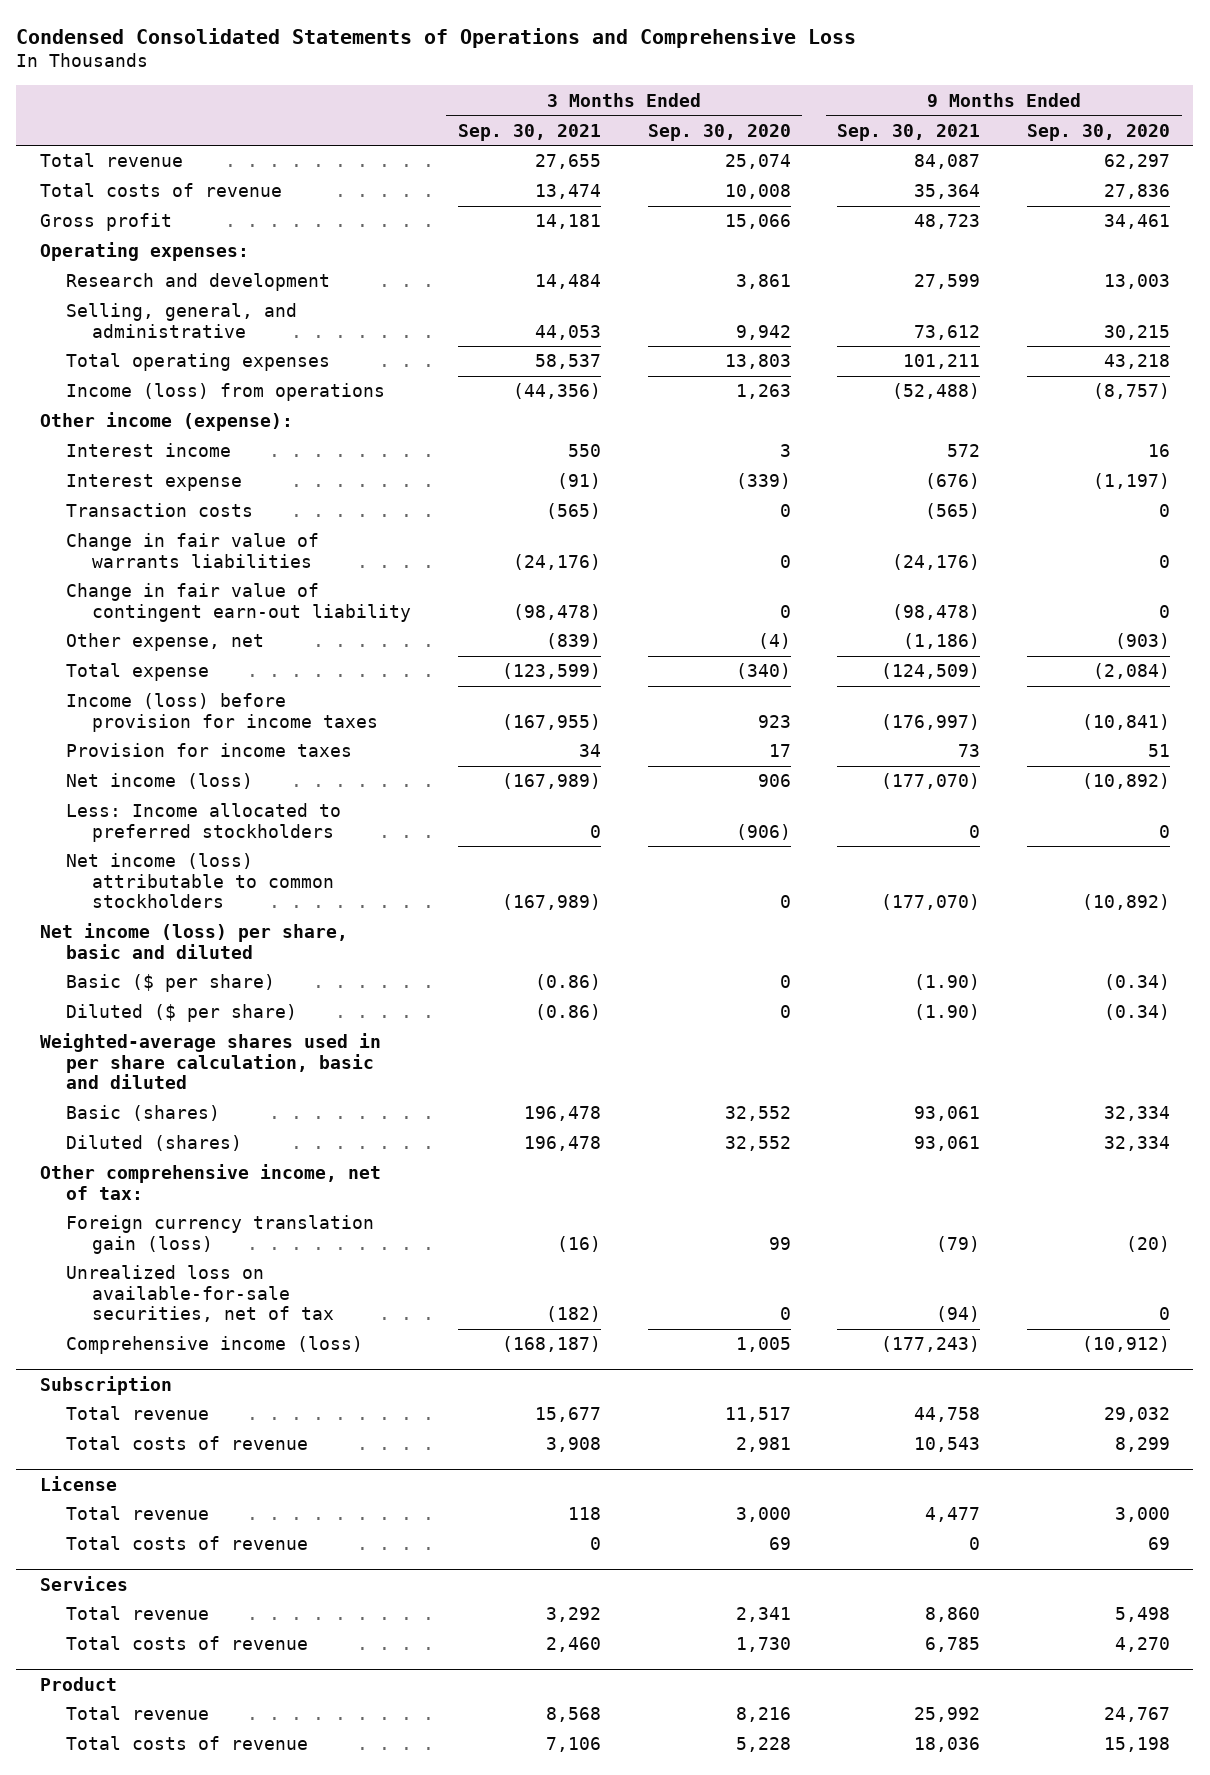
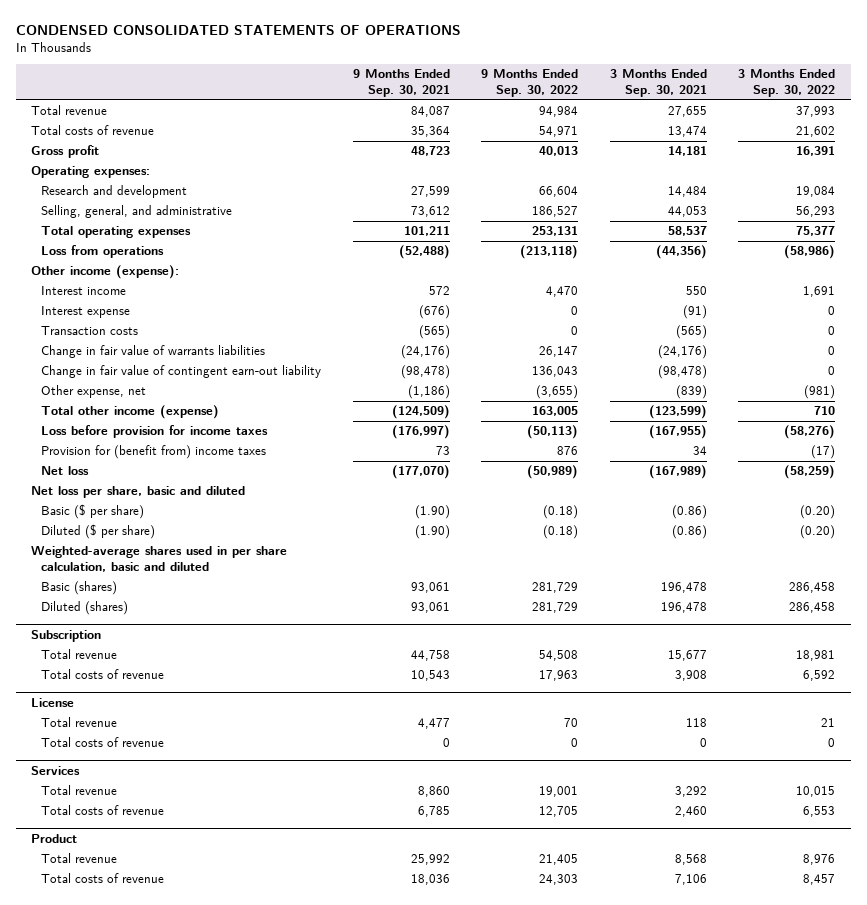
[16,27,857,48] Condensed Consolidated Statements of Operations and Comprehensive Loss -> [15,24,461,35] CONDENSED CONSOLIDATED STATEMENTS OF OPERATIONS
[647,123,791,141] Sep. 30, 2020 -> none
[1027,123,1171,141] Sep. 30, 2020 -> none
none -> [481,69,579,98] 9 Months Ended Sep. 30, 2022
none -> [738,69,836,98] 3 Months Ended Sep. 30, 2022
[65,383,385,402] Income (loss) from operations -> [41,245,165,259] Loss from operations
[65,803,341,842] Less: Income allocated to preferred stockholders -> none
[65,853,335,908] Net income (loss) attributable to common stockholders -> none
[65,663,209,682] Total expense -> [41,405,220,420] Total other income (expense)
[65,693,379,732] Income (loss) before provision for income taxes -> [41,425,269,439] Loss before provision for income taxes
[65,743,352,758] Provision for income taxes -> [41,445,267,460] Provision for (benefit from) income taxes
[65,773,253,790] Net income (loss) -> [41,466,90,476] Net loss
[39,923,348,959] Net income (loss) per share, basic and diluted -> [31,486,246,499] Net loss per share, basic and diluted
[39,1164,381,1200] Other comprehensive income, net of tax: -> none
[65,1215,374,1254] Foreign currency translation gain (loss) -> none
[65,1265,335,1322] Unrealized loss on available-for-sale securities, net of tax -> none
[65,1336,363,1355] Comprehensive income (loss) -> none

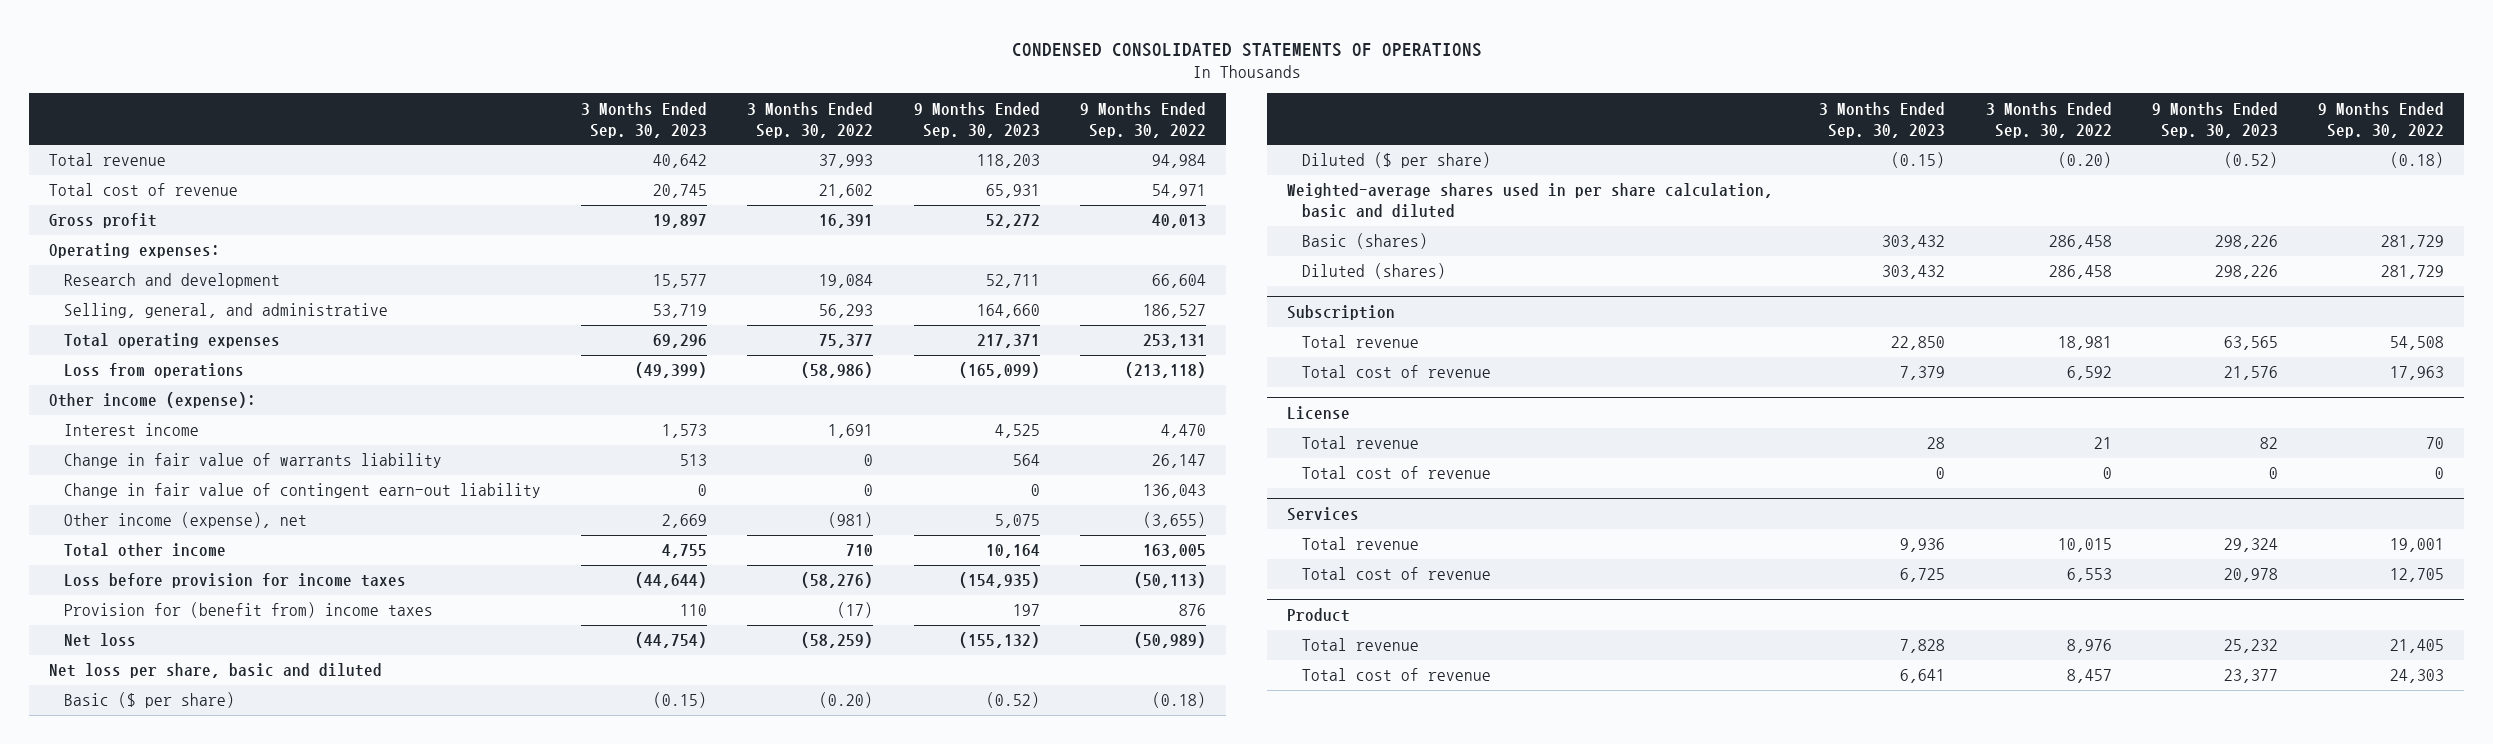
[352,69,450,98] 9 Months Ended Sep. 30, 2021 -> none
[609,69,707,98] 3 Months Ended Sep. 30, 2021 -> none
none -> [581,101,708,138] 3 Months Ended Sep. 30, 2023
none -> [913,101,1040,138] 9 Months Ended Sep. 30, 2023
[31,125,155,136] Total costs of revenue -> [49,183,239,197] Total cost of revenue
[41,306,131,319] Interest expense -> none
[41,326,139,336] Transaction costs -> none
[41,345,266,359] Change in fair value of warrants liabilities -> [64,453,443,469] Change in fair value of warrants liability
[41,385,147,399] Other expense, net -> [64,512,308,529] Other income (expense), net
[41,405,220,420] Total other income (expense) -> [64,543,227,558] Total other income
[41,669,165,680] Total costs of revenue -> [1302,365,1492,379] Total cost of revenue
[41,737,165,748] Total costs of revenue -> [1302,466,1492,480] Total cost of revenue
[41,805,165,816] Total costs of revenue -> [1302,567,1492,581] Total cost of revenue
[41,873,165,884] Total costs of revenue -> [1302,668,1492,682] Total cost of revenue

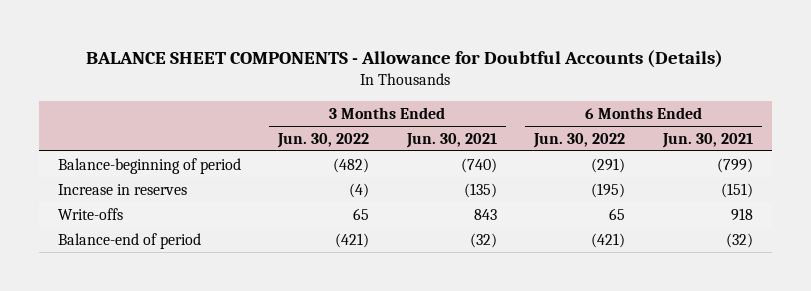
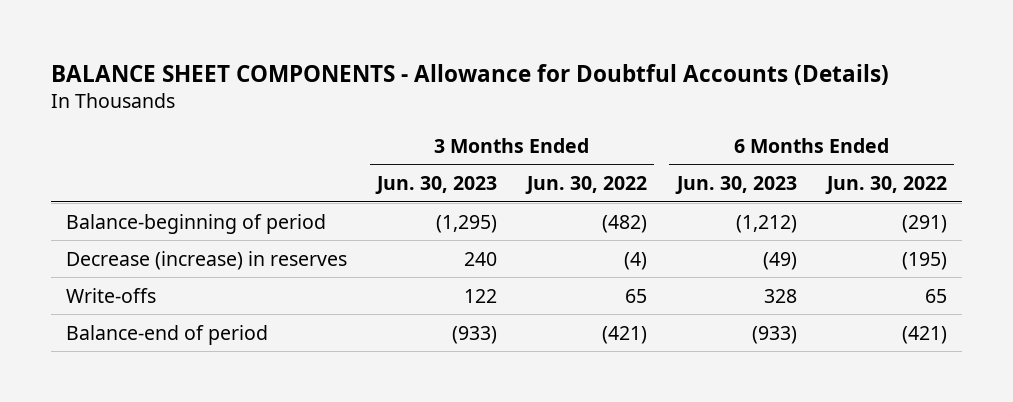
[405,132,497,148] Jun. 30, 2021 -> none
[661,132,753,148] Jun. 30, 2021 -> none
none -> [375,176,498,195] Jun. 30, 2023
none -> [674,176,797,195] Jun. 30, 2023
[57,183,187,195] Increase in reserves -> [66,250,348,270] Decrease (increase) in reserves

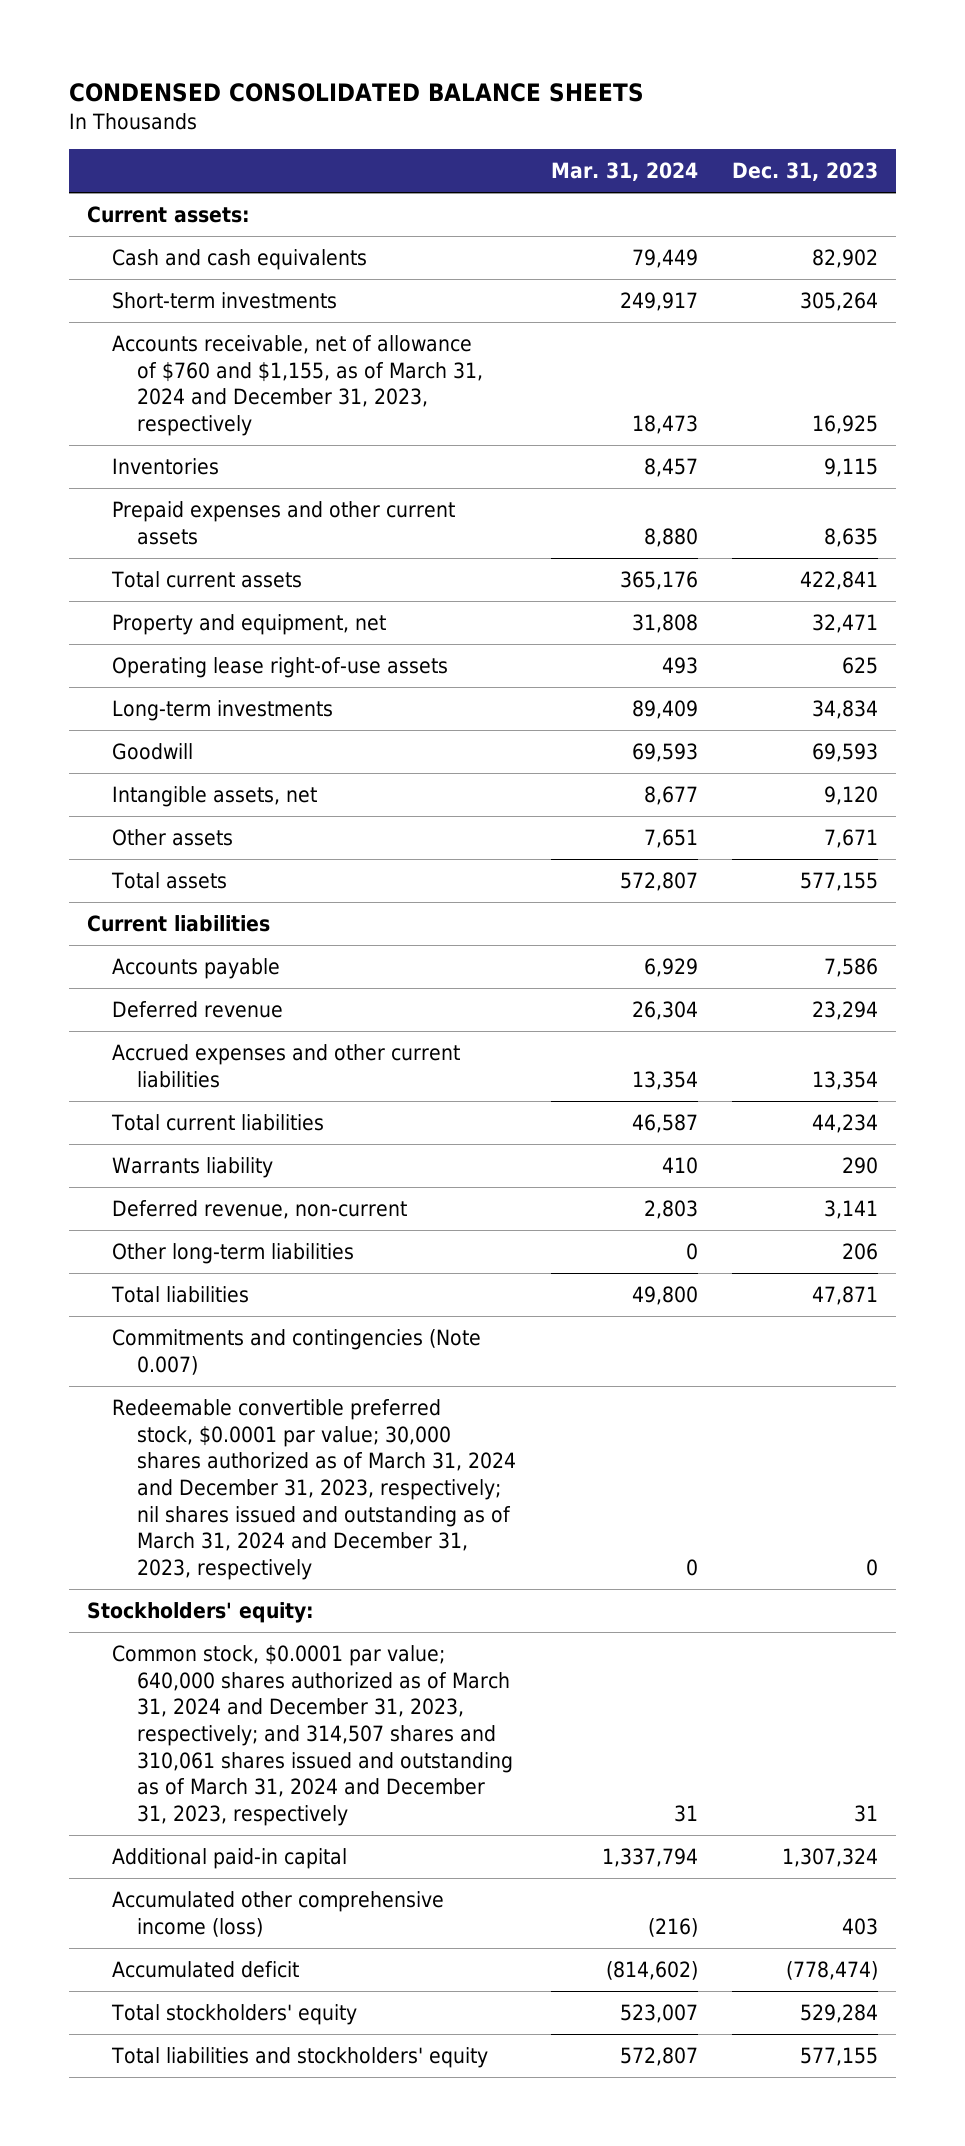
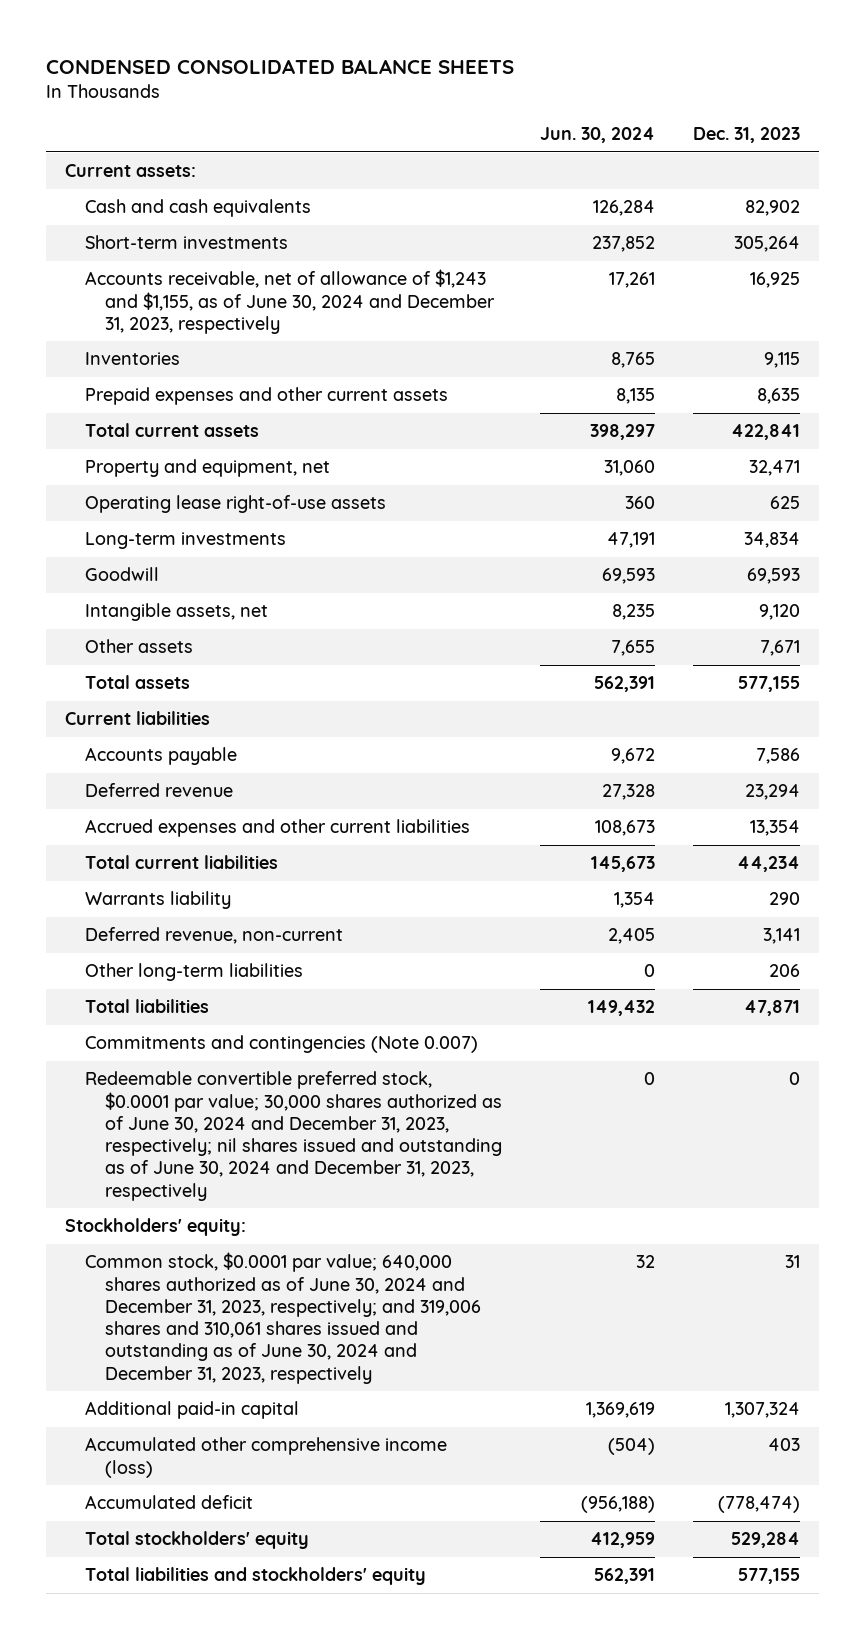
[550,162,698,182] Mar. 31, 2024 -> none
none -> [540,127,656,144] Jun. 30, 2024
[111,334,484,436] Accounts receivable, net of allowance of $760 and $1,155, as of March 31, 2024 and December 31, 2023, respectively -> [85,269,496,334] Accounts receivable, net of allowance of $1,243 and $1,155, as of June 30, 2024 and December 31, 2023, respectively
[111,1398,517,1580] Redeemable convertible preferred stock, $0.0001 par value; 30,000 shares authorized as of March 31, 2024 and December 31, 2023, respectively; nil shares issued and outstanding as of March 31, 2024 and December 31, 2023, respectively -> [85,1071,503,1201] Redeemable convertible preferred stock, $0.0001 par value; 30,000 shares authorized as of June 30, 2024 and December 31, 2023, respectively; nil shares issued and outstanding as of June 30, 2024 and December 31, 2023, respectively
[111,1644,514,1826] Common stock, $0.0001 par value; 640,000 shares authorized as of March 31, 2024 and December 31, 2023, respectively; and 314,507 shares and 310,061 shares issued and outstanding as of March 31, 2024 and December 31, 2023, respectively -> [85,1252,482,1384] Common stock, $0.0001 par value; 640,000 shares authorized as of June 30, 2024 and December 31, 2023, respectively; and 319,006 shares and 310,061 shares issued and outstanding as of June 30, 2024 and December 31, 2023, respectively

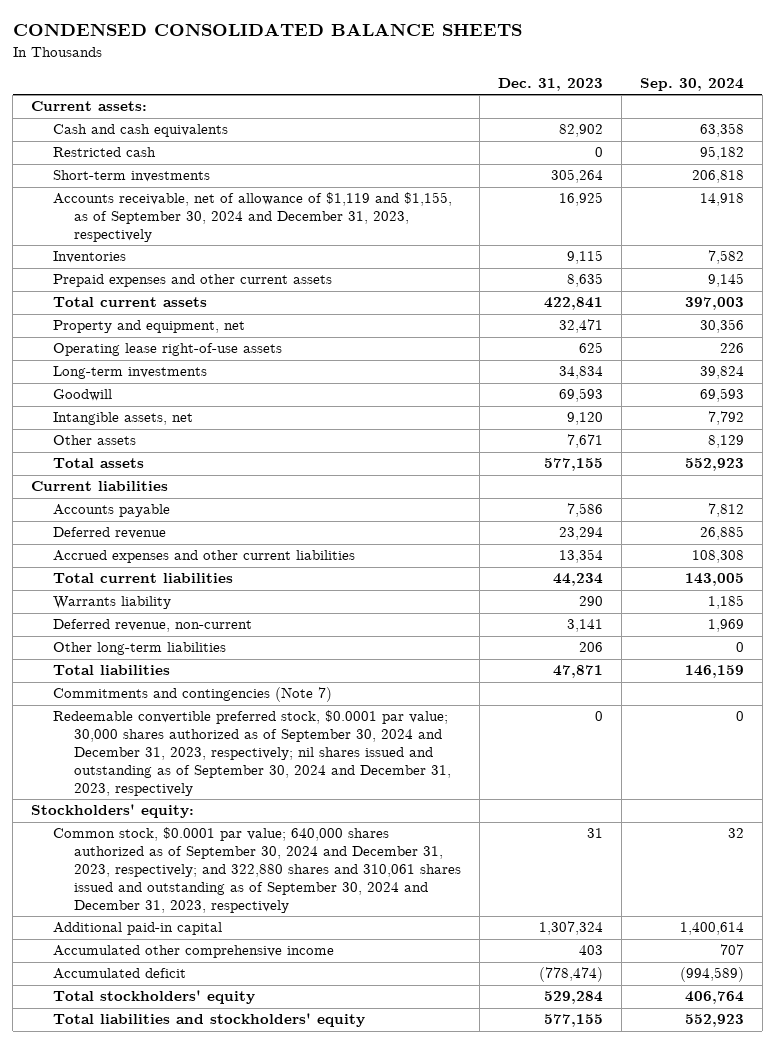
[540,127,656,144] Jun. 30, 2024 -> none
none -> [639,78,744,92] Sep. 30, 2024
none -> [52,147,156,158] Restricted cash
[85,269,496,334] Accounts receivable, net of allowance of $1,243 and $1,155, as of June 30, 2024 and December 31, 2023, respectively -> [52,192,452,243] Accounts receivable, net of allowance of $1,119 and $1,155, as of September 30, 2024 and December 31, 2023, respectively
[85,1035,479,1054] Commitments and contingencies (Note 0.007) -> [52,687,332,703] Commitments and contingencies (Note 7)
[85,1071,503,1201] Redeemable convertible preferred stock, $0.0001 par value; 30,000 shares authorized as of June 30, 2024 and December 31, 2023, respectively; nil shares issued and outstanding as of June 30, 2024 and December 31, 2023, respectively -> [52,710,452,796] Redeemable convertible preferred stock, $0.0001 par value; 30,000 shares authorized as of September 30, 2024 and December 31, 2023, respectively; nil shares issued and outstanding as of September 30, 2024 and December 31, 2023, respectively
[85,1252,482,1384] Common stock, $0.0001 par value; 640,000 shares authorized as of June 30, 2024 and December 31, 2023, respectively; and 319,006 shares and 310,061 shares issued and outstanding as of June 30, 2024 and December 31, 2023, respectively -> [52,827,462,913] Common stock, $0.0001 par value; 640,000 shares authorized as of September 30, 2024 and December 31, 2023, respectively; and 322,880 shares and 310,061 shares issued and outstanding as of September 30, 2024 and December 31, 2023, respectively
[85,1437,448,1478] Accumulated other comprehensive income (loss) -> [52,945,334,959] Accumulated other comprehensive income

